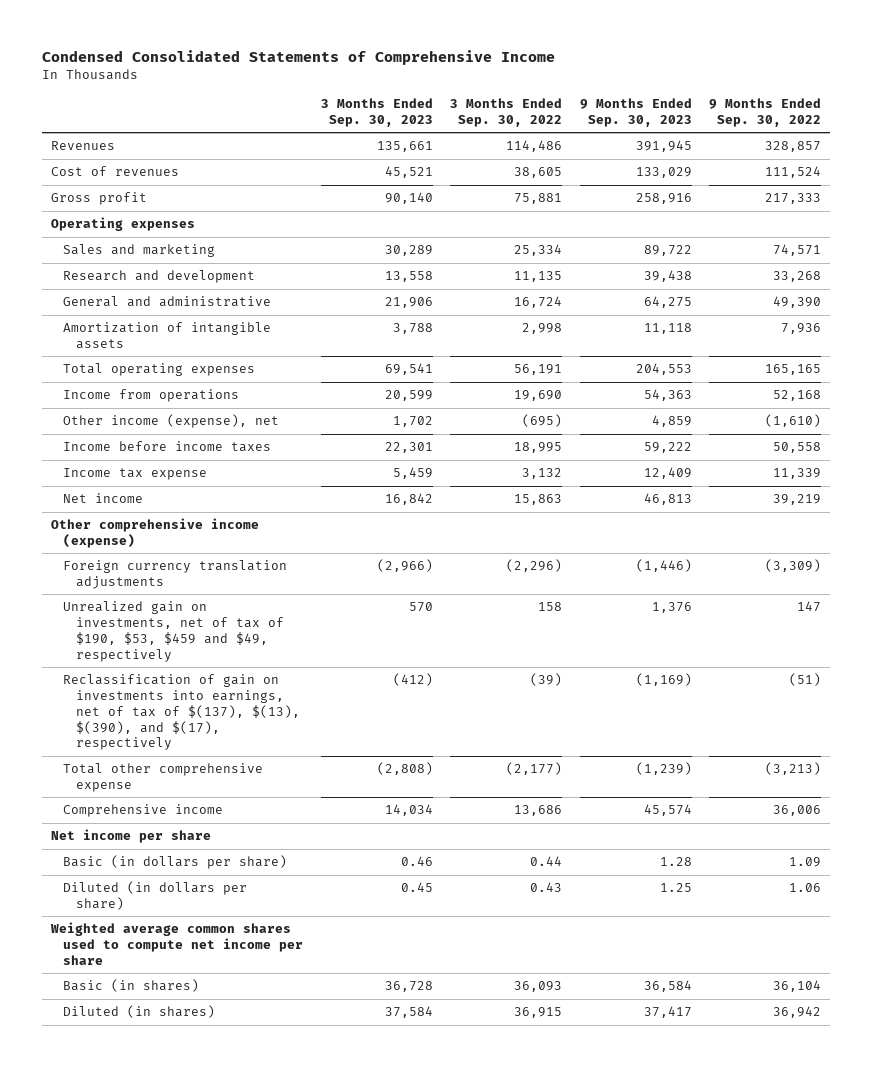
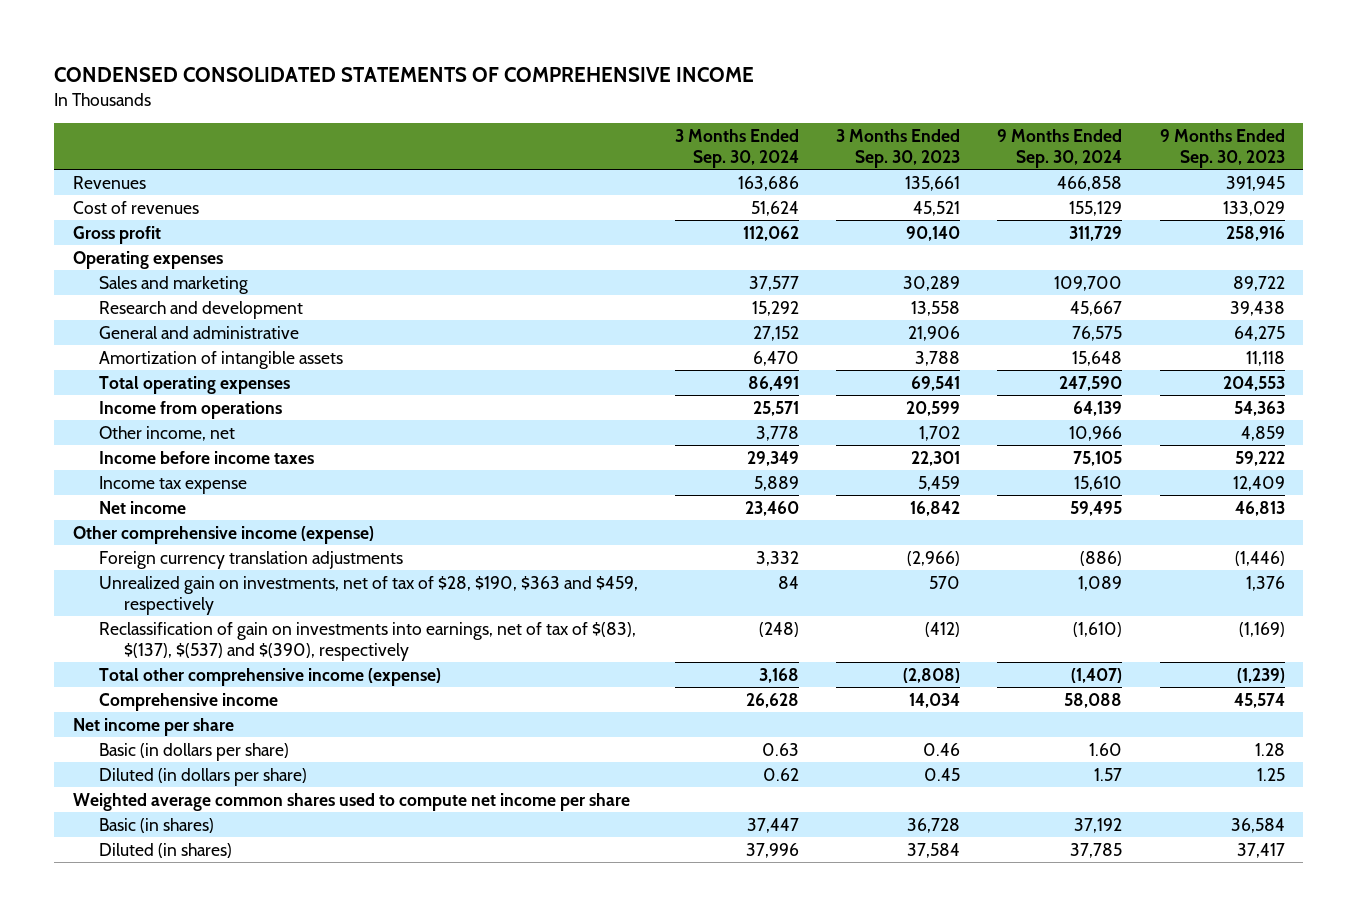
[42,49,556,65] Condensed Consolidated Statements of Comprehensive Income -> [54,66,755,82] CONDENSED CONSOLIDATED STATEMENTS OF COMPREHENSIVE INCOME
[450,98,563,127] 3 Months Ended Sep. 30, 2022 -> none
[708,98,821,127] 9 Months Ended Sep. 30, 2022 -> none
none -> [674,129,799,168] 3 Months Ended Sep. 30, 2024
none -> [997,129,1123,168] 9 Months Ended Sep. 30, 2024
[63,414,280,429] Other income (expense), net -> [98,425,235,441] Other income, net
[63,601,284,662] Unrealized gain on investments, net of tax of $190, $53, $459 and $49, respectively -> [98,575,638,615] Unrealized gain on investments, net of tax of $28, $190, $363 and $459, respectively
[63,674,300,751] Reclassification of gain on investments into earnings, net of tax of $(137), $(13), $(390), and $(17), respectively -> [98,621,636,661] Reclassification of gain on investments into earnings, net of tax of $(83), $(137), $(537) and $(390), respectively
[63,763,264,792] Total other comprehensive expense -> [98,667,441,686] Total other comprehensive income (expense)

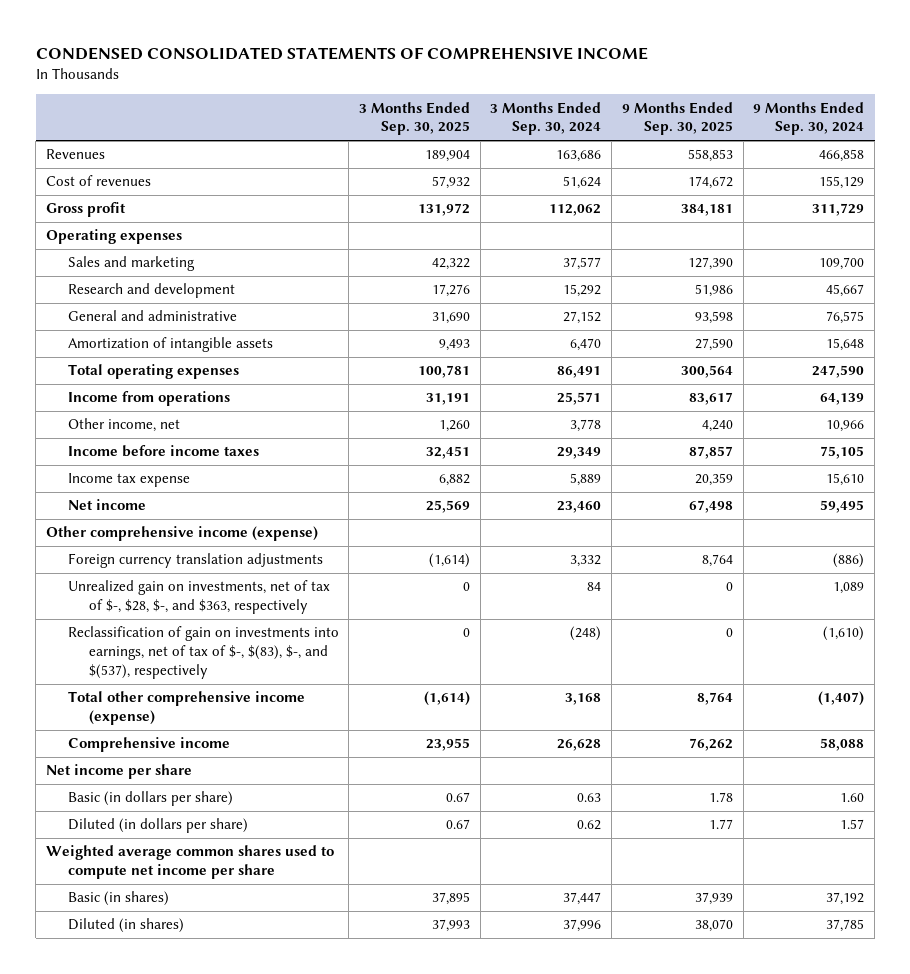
[836,129,961,168] 3 Months Ended Sep. 30, 2023 -> none
[1159,129,1285,168] 9 Months Ended Sep. 30, 2023 -> none
none -> [359,101,471,136] 3 Months Ended Sep. 30, 2025
none -> [621,101,733,136] 9 Months Ended Sep. 30, 2025
[98,575,638,615] Unrealized gain on investments, net of tax of $28, $190, $363 and $459, respectively -> [67,580,330,615] Unrealized gain on investments, net of tax of $-, $28, $-, and $363, respectively
[98,621,636,661] Reclassification of gain on investments into earnings, net of tax of $(83), $(137), $(537) and $(390), respectively -> [67,626,339,680] Reclassification of gain on investments into earnings, net of tax of $-, $(83), $-, and $(537), respectively

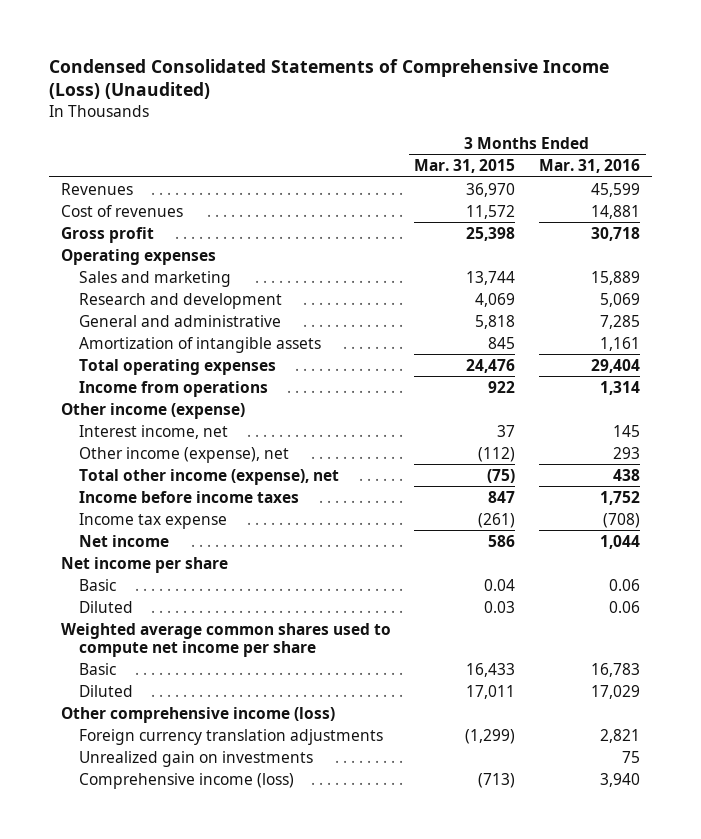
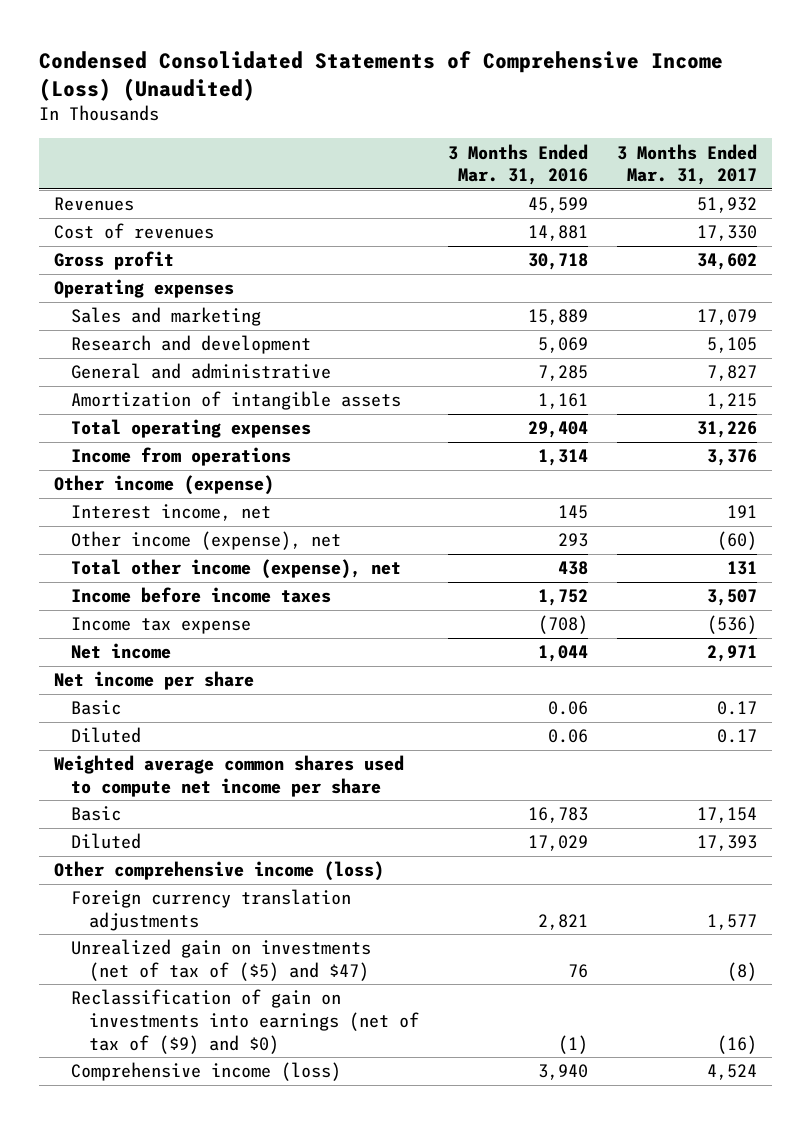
[414,159,516,174] Mar. 31, 2015 -> none
none -> [617,143,758,186] 3 Months Ended Mar. 31, 2017
[79,750,314,767] Unrealized gain on investments -> none
none -> [71,939,372,981] Unrealized gain on investments (net of tax of ($5) and $47)
none -> [71,989,419,1054] Reclassification of gain on investments into earnings (net of tax of ($9) and $0)

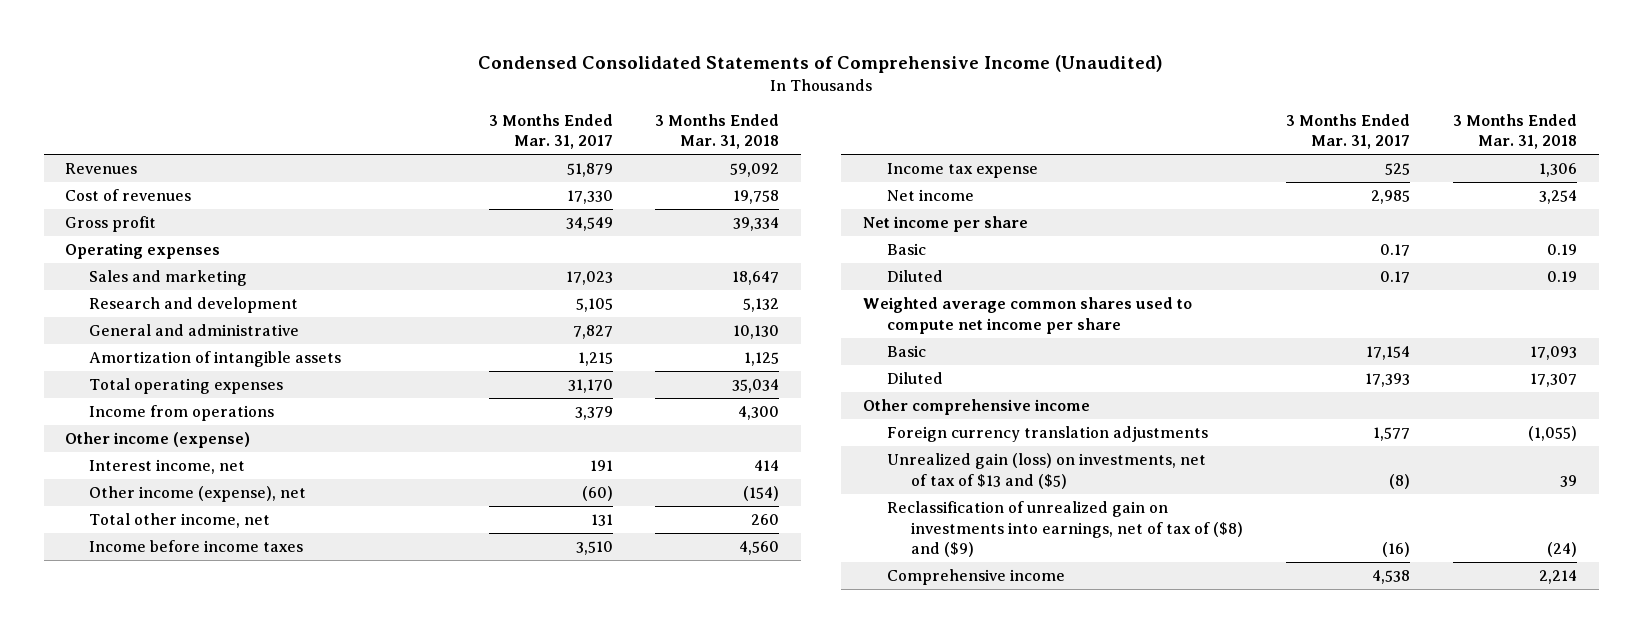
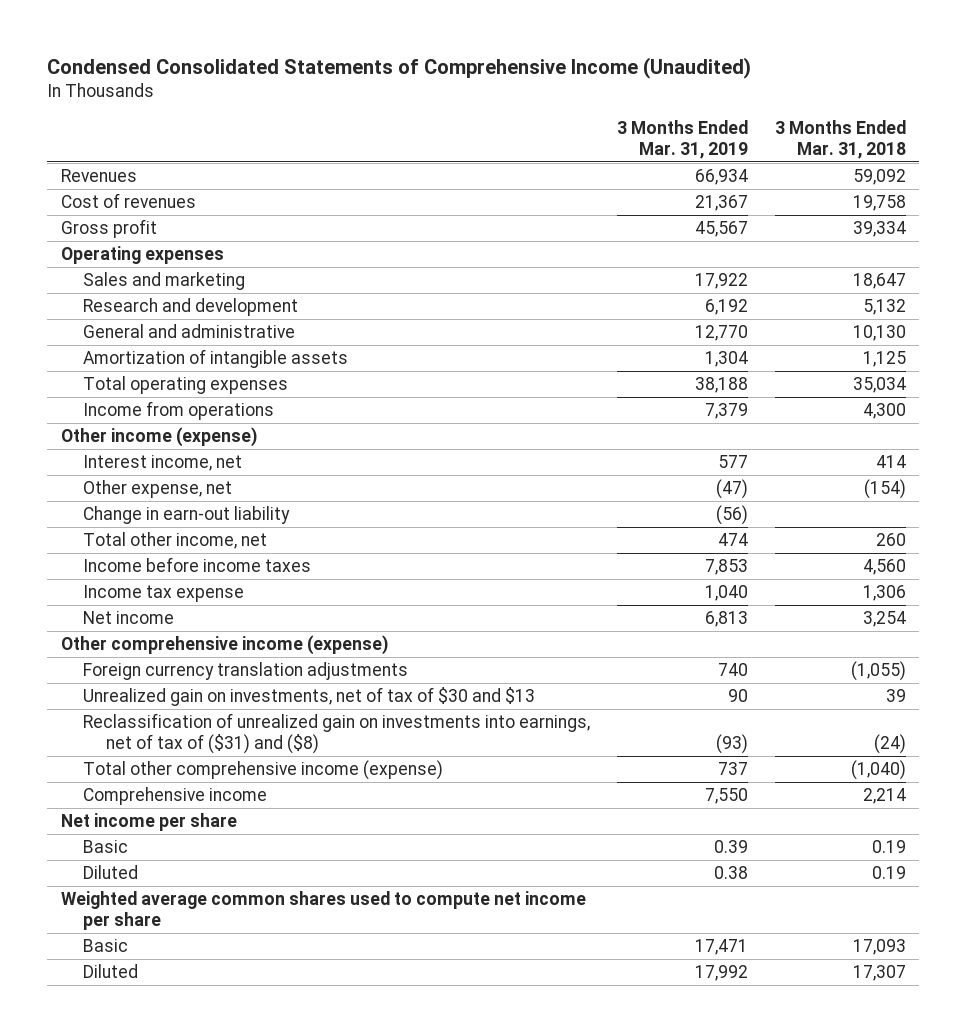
[488,113,613,150] 3 Months Ended Mar. 31, 2017 -> none
none -> [617,120,749,159] 3 Months Ended Mar. 31, 2019
[89,486,307,503] Other income (expense), net -> [83,480,233,499] Other expense, net
none -> [83,506,291,525] Change in earn-out liability
none -> [60,635,388,656] Other comprehensive income (expense)
[886,426,1208,443] Foreign currency translation adjustments -> [83,662,409,681] Foreign currency translation adjustments
none -> [83,687,536,707] Unrealized gain on investments, net of tax of $30 and $13
none -> [83,713,591,754] Reclassification of unrealized gain on investments into earnings, net of tax of ($31) and ($8)
none -> [83,760,444,781] Total other comprehensive income (expense)
[886,569,1065,586] Comprehensive income -> [83,787,268,806] Comprehensive income
[862,399,1090,416] Other comprehensive income -> none
[886,453,1206,489] Unrealized gain (loss) on investments, net of tax of $13 and ($5) -> none
[886,501,1244,558] Reclassification of unrealized gain on investments into earnings, net of tax of ($8) and ($9) -> none

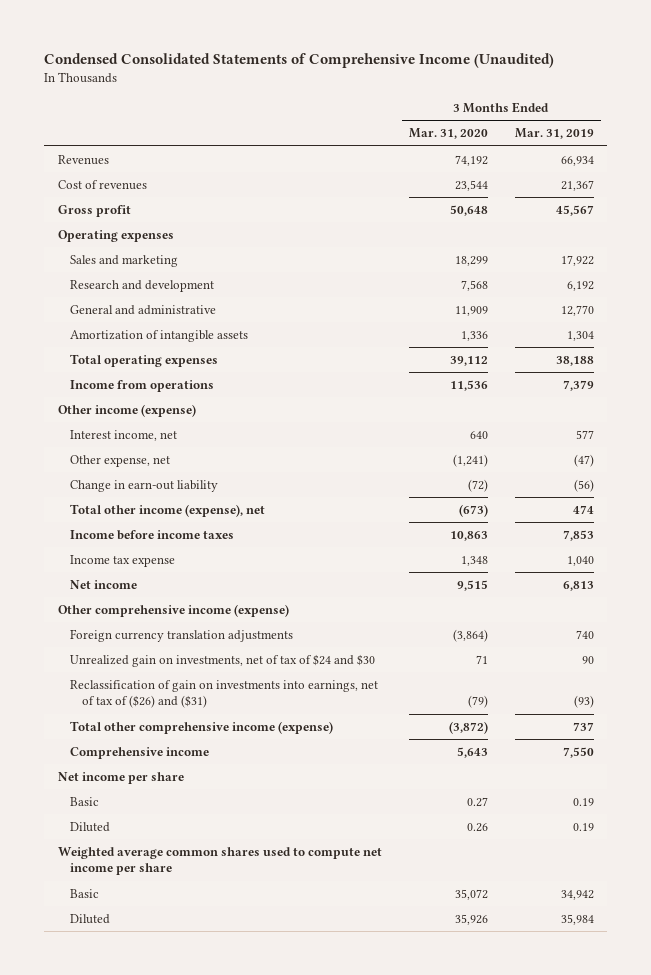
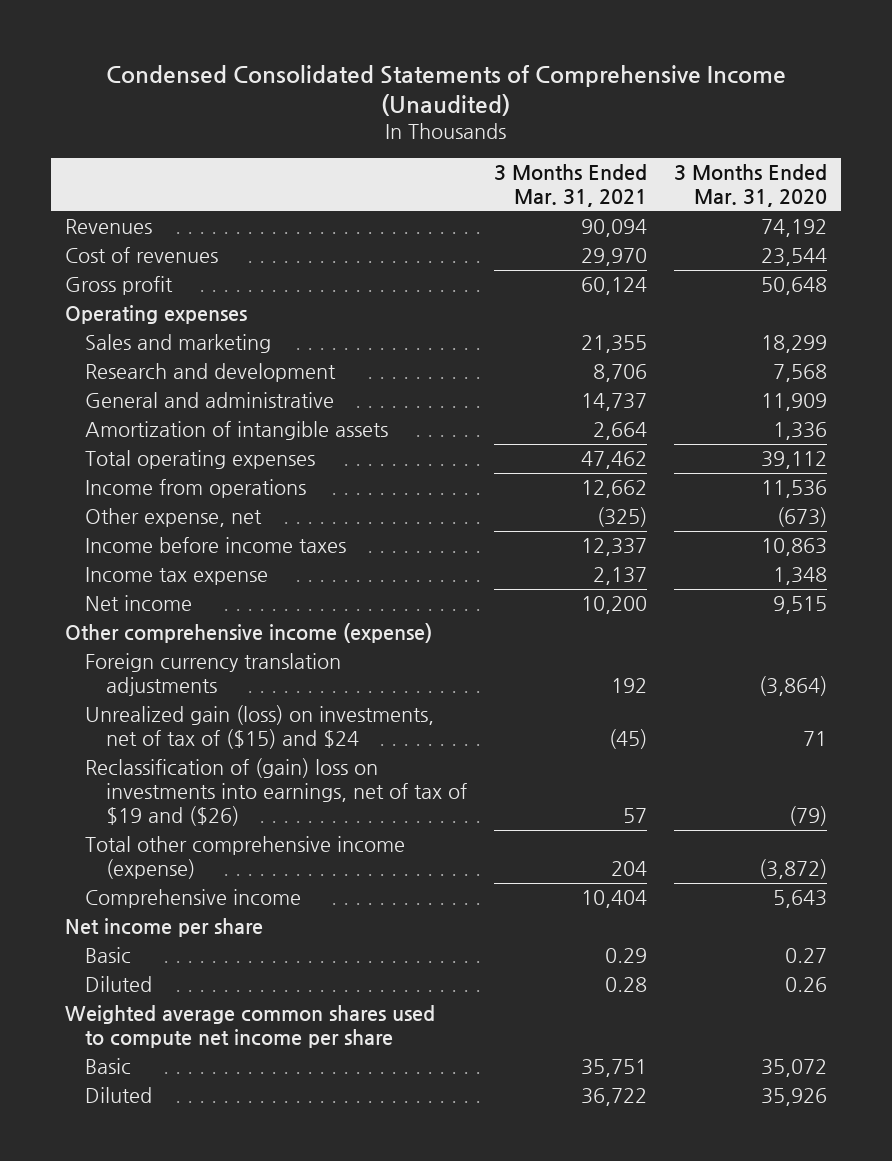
[514,128,594,140] Mar. 31, 2019 -> none
none -> [494,164,648,208] 3 Months Ended Mar. 31, 2021
[57,403,196,417] Other income (expense) -> none
[69,429,177,441] Interest income, net -> none
[69,479,218,492] Change in earn-out liability -> none
[69,503,265,517] Total other income (expense), net -> none
[452,453,488,467] (1,241) -> [777,507,828,528] (673)
[69,653,375,667] Unrealized gain on investments, net of tax of $24 and $30 -> [85,705,435,750] Unrealized gain (loss) on investments, net of tax of ($15) and $24
[69,679,378,709] Reclassification of gain on investments into earnings, net of tax of ($26) and ($31) -> [85,758,467,827] Reclassification of (gain) loss on investments into earnings, net of tax of $19 and ($26)

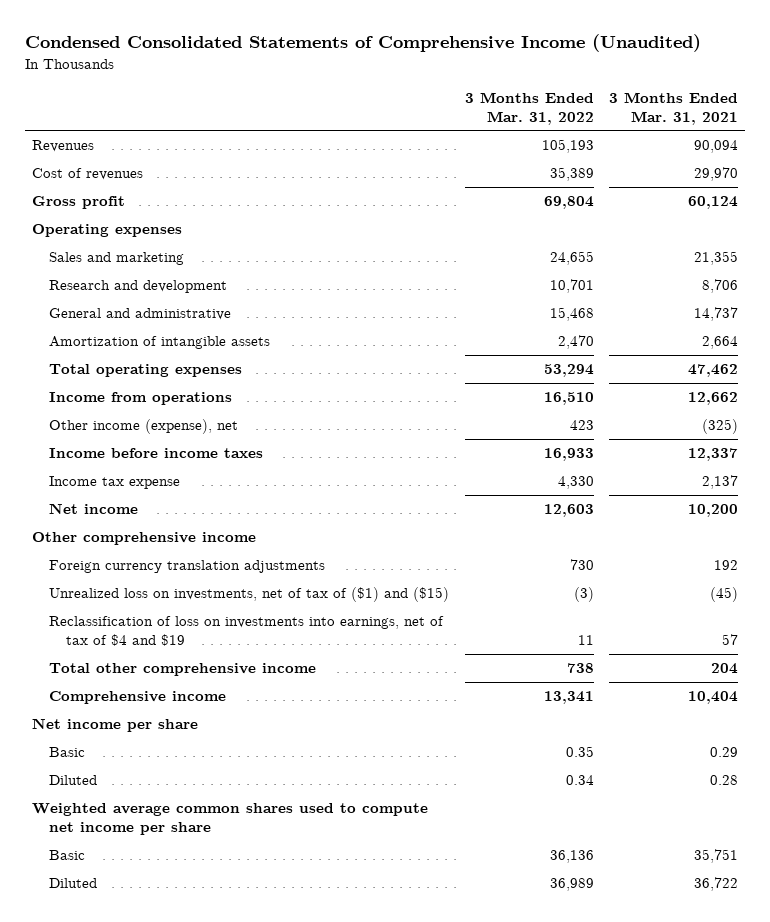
[674,164,828,208] 3 Months Ended Mar. 31, 2020 -> none
none -> [464,91,594,125] 3 Months Ended Mar. 31, 2022
[85,508,263,528] Other expense, net -> [49,419,239,435] Other income (expense), net
[65,623,433,644] Other comprehensive income (expense) -> [32,532,257,546] Other comprehensive income
[85,705,435,750] Unrealized gain (loss) on investments, net of tax of ($15) and $24 -> [49,587,450,603] Unrealized loss on investments, net of tax of ($1) and ($15)
[85,758,467,827] Reclassification of (gain) loss on investments into earnings, net of tax of $19 and ($26) -> [49,616,445,646] Reclassification of loss on investments into earnings, net of tax of $4 and $19
[85,836,406,880] Total other comprehensive income (expense) -> [49,663,317,677] Total other comprehensive income

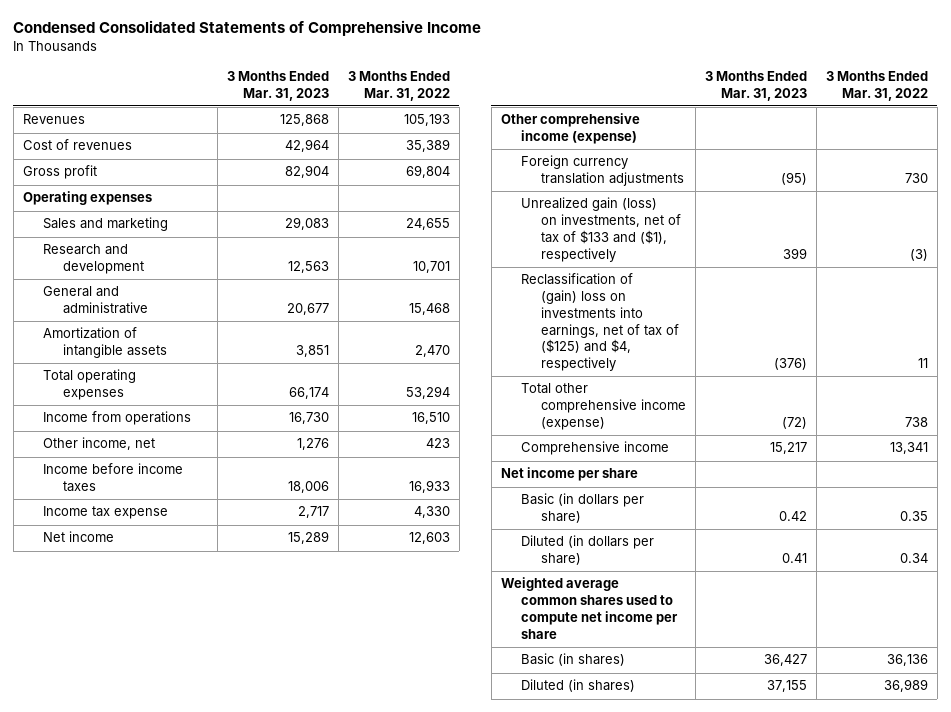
[24,34,701,53] Condensed Consolidated Statements of Comprehensive Income (Unaudited) -> [13,20,482,37] Condensed Consolidated Statements of Comprehensive Income
[608,91,738,125] 3 Months Ended Mar. 31, 2021 -> none
none -> [226,70,329,101] 3 Months Ended Mar. 31, 2023
[49,419,239,435] Other income (expense), net -> [42,437,155,451] Other income, net
[32,532,257,546] Other comprehensive income -> [500,113,640,145] Other comprehensive income (expense)
[49,587,450,603] Unrealized loss on investments, net of tax of ($1) and ($15) -> [520,197,682,262] Unrealized gain (loss) on investments, net of tax of $133 and ($1), respectively
[49,616,445,646] Reclassification of loss on investments into earnings, net of tax of $4 and $19 -> [520,273,680,372] Reclassification of (gain) loss on investments into earnings, net of tax of ($125) and $4, respectively
[49,663,317,677] Total other comprehensive income -> [520,383,687,430] Total other comprehensive income (expense)
[49,747,86,758] Basic -> [520,493,644,524] Basic (in dollars per share)
[49,775,98,786] Diluted -> [520,535,654,566] Diluted (in dollars per share)
[49,850,86,861] Basic -> [520,653,625,667] Basic (in shares)
[49,878,98,889] Diluted -> [520,679,635,693] Diluted (in shares)

